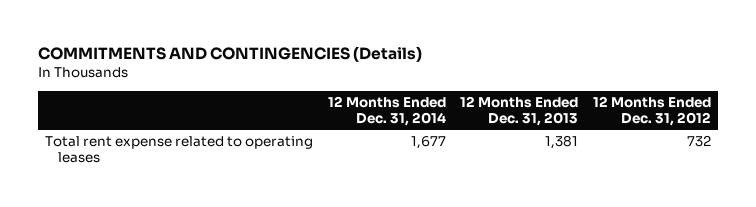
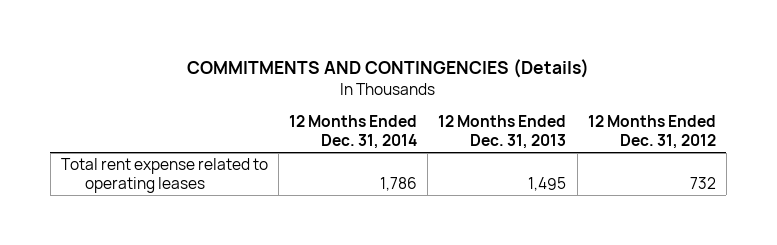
[410,135,446,149] 1,677 -> [380,177,418,192] 1,786
[545,134,579,149] 1,381 -> [528,177,567,192] 1,495

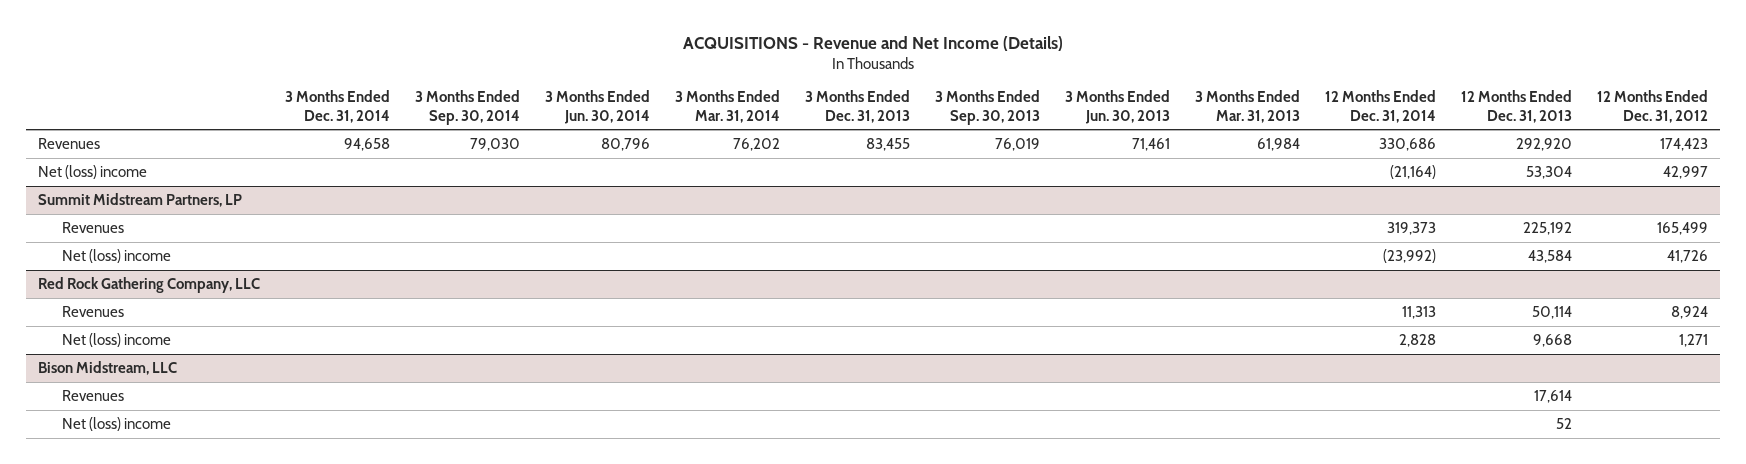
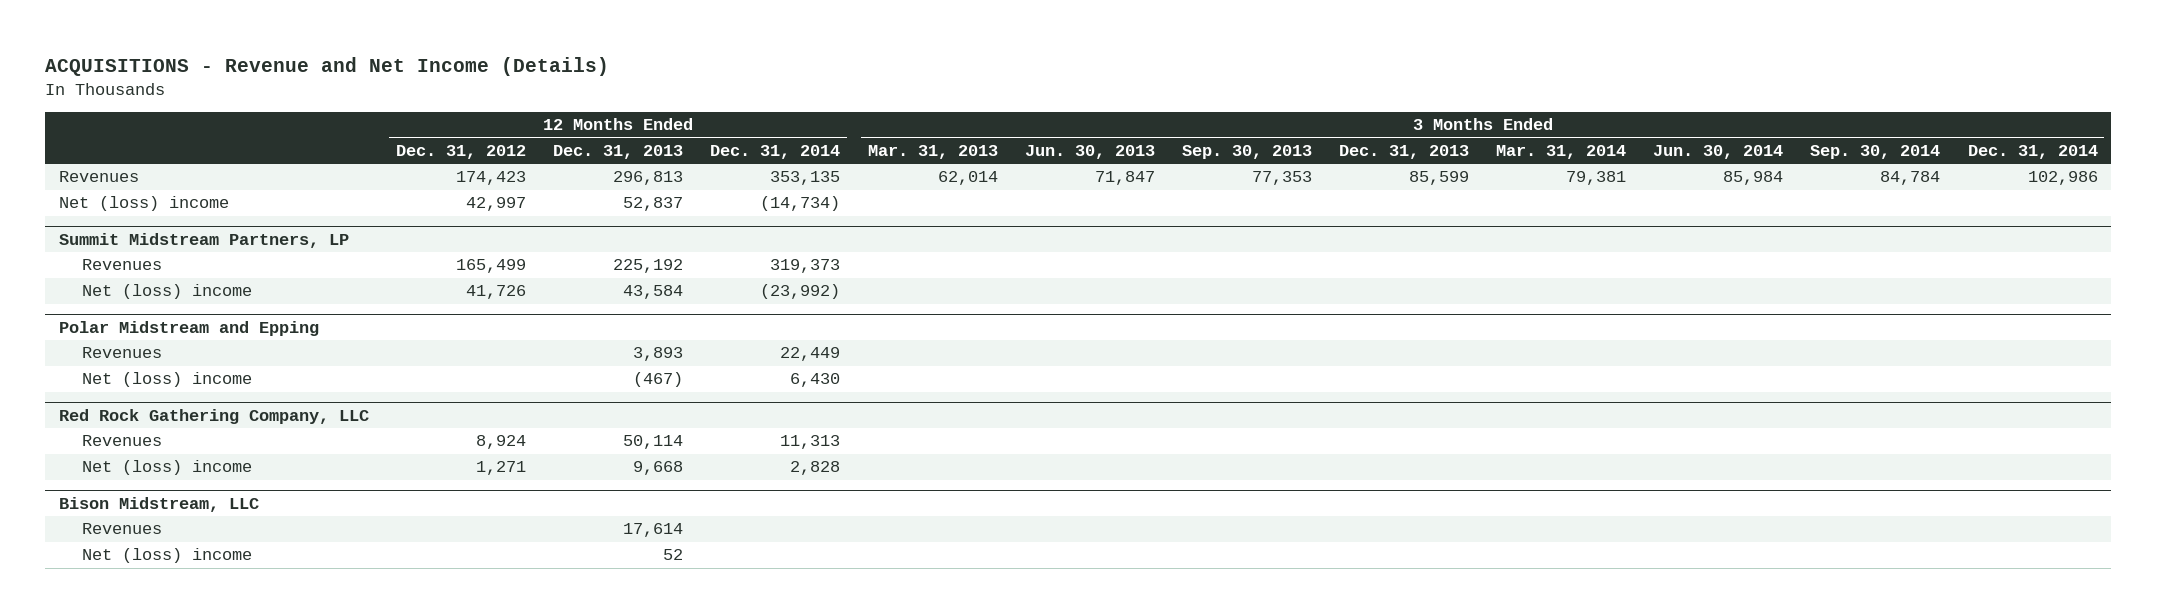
[344,137,391,151] 94,658 -> [2027,171,2098,186] 102,986
[470,137,521,151] 79,030 -> [1880,171,1941,186] 84,784
[600,137,650,151] 80,796 -> [1723,171,1784,186] 85,984
[732,137,780,151] 76,202 -> [1566,171,1627,186] 79,381
[865,137,910,151] 83,455 -> [1408,171,1469,186] 85,599
[994,137,1040,151] 76,019 -> [1251,171,1312,186] 77,353
[1131,137,1170,151] 71,461 -> [1094,171,1155,186] 71,847
[1256,137,1300,151] 61,984 -> [937,171,998,186] 62,014
[1378,137,1436,151] 330,686 -> [770,171,841,186] 353,135
[1515,137,1572,151] 292,920 -> [613,171,684,186] 296,813
[1389,164,1436,179] (21,164) -> [760,196,841,212] (14,734)
[1525,165,1572,179] 53,304 -> [623,197,684,212] 52,837
none -> [59,320,320,336] Polar Midstream and Epping
none -> [82,347,163,359] Revenues
none -> [82,372,253,388] Net (loss) income

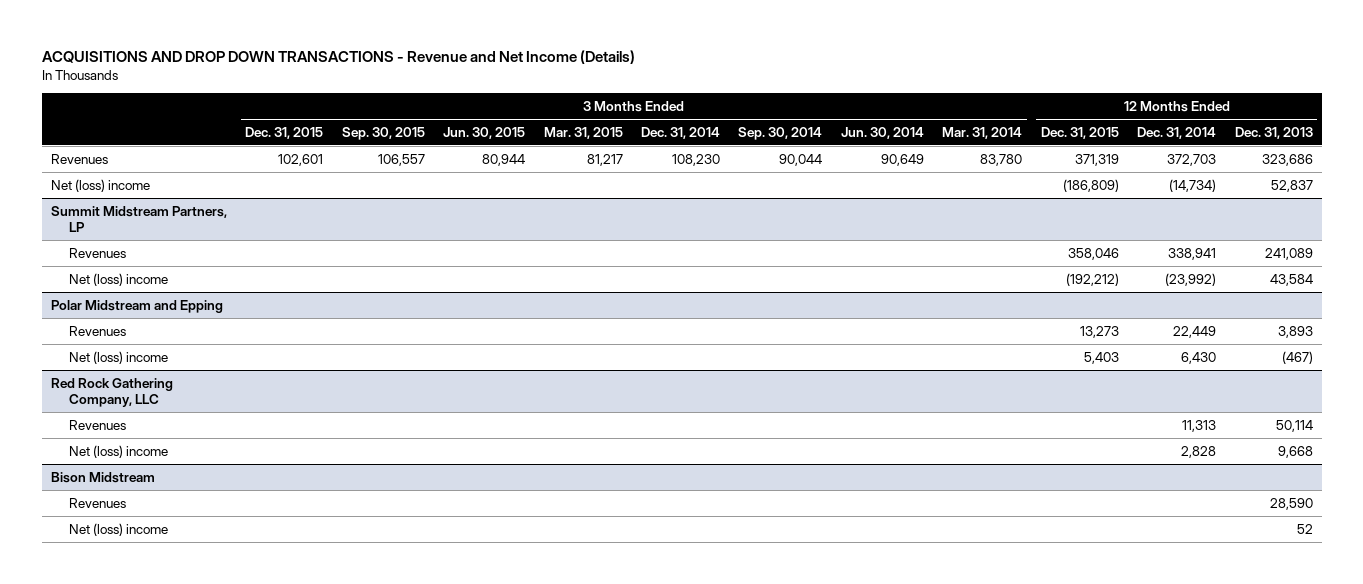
[45,56,610,76] ACQUISITIONS - Revenue and Net Income (Details) -> [41,50,635,65] ACQUISITIONS AND DROP DOWN TRANSACTIONS - Revenue and Net Income (Details)
[396,145,527,160] Dec. 31, 2012 -> none
[867,145,998,160] Mar. 31, 2013 -> none
[1024,145,1155,160] Jun. 30, 2013 -> none
[1181,145,1312,160] Sep. 30, 2013 -> none
[1338,145,1469,160] Dec. 31, 2013 -> none
none -> [245,126,324,139] Dec. 31, 2015
none -> [341,126,425,140] Sep. 30, 2015
none -> [443,126,526,139] Jun. 30, 2015
none -> [543,126,623,139] Mar. 31, 2015
none -> [1040,126,1119,139] Dec. 31, 2015
[613,171,684,186] 296,813 -> [1261,153,1313,166] 323,686
[770,171,841,186] 353,135 -> [1167,153,1217,166] 372,703
[1566,171,1627,186] 79,381 -> [980,153,1023,166] 83,780
[1723,171,1784,186] 85,984 -> [880,153,924,166] 90,649
[1880,171,1941,186] 84,784 -> [779,153,823,166] 90,044
[2027,171,2098,186] 102,986 -> [672,153,721,166] 108,230
[613,259,684,274] 225,192 -> [1264,247,1313,260] 241,089
[770,259,841,274] 319,373 -> [1168,247,1217,260] 338,941
[59,496,260,512] Bison Midstream, LLC -> [50,471,155,483] Bison Midstream
[623,523,684,538] 17,614 -> [1269,497,1313,510] 28,590

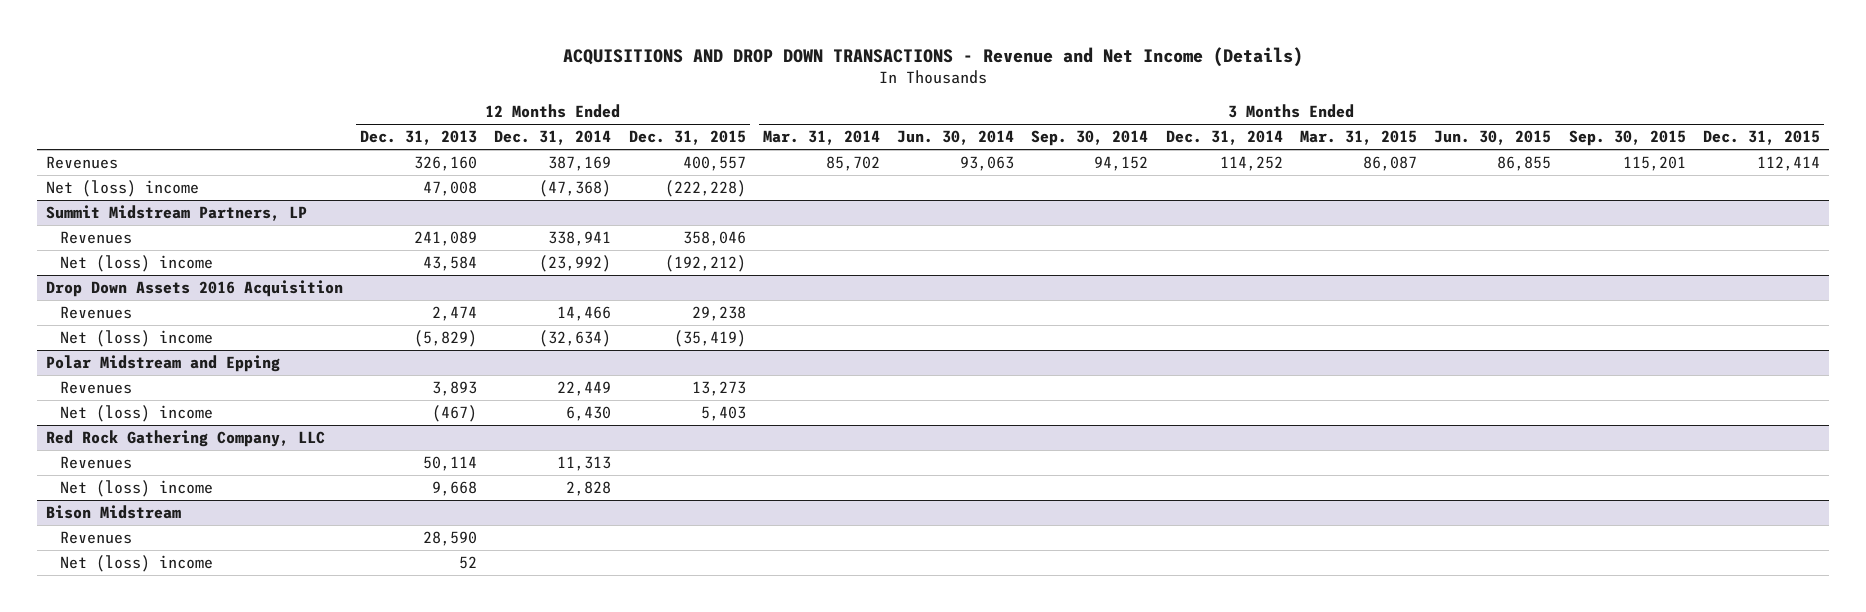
[278,153,324,166] 102,601 -> [1757,156,1821,172] 112,414
[377,153,425,166] 106,557 -> [1622,156,1686,172] 115,201
[482,153,526,166] 80,944 -> [1497,156,1552,172] 86,855
[586,153,623,166] 81,217 -> [1363,156,1418,172] 86,087
[672,153,721,166] 108,230 -> [1219,156,1283,172] 114,252
[779,153,823,166] 90,044 -> [1094,156,1149,172] 94,152
[880,153,924,166] 90,649 -> [960,156,1015,172] 93,063
[980,153,1023,166] 83,780 -> [825,156,880,172] 85,702
[1074,153,1119,166] 371,319 -> [682,156,746,172] 400,557
[1167,153,1217,166] 372,703 -> [548,156,612,172] 387,169
[1261,153,1313,166] 323,686 -> [413,156,477,172] 326,160
[1062,178,1119,192] (186,809) -> [664,180,746,198] (222,228)
[1169,178,1217,192] (14,734) -> [539,180,612,198] (47,368)
[1270,179,1313,192] 52,837 -> [422,181,477,197] 47,008
none -> [45,280,343,298] Drop Down Assets 2016 Acquisition
none -> [59,306,132,320] Revenues
none -> [59,330,213,348] Net (loss) income

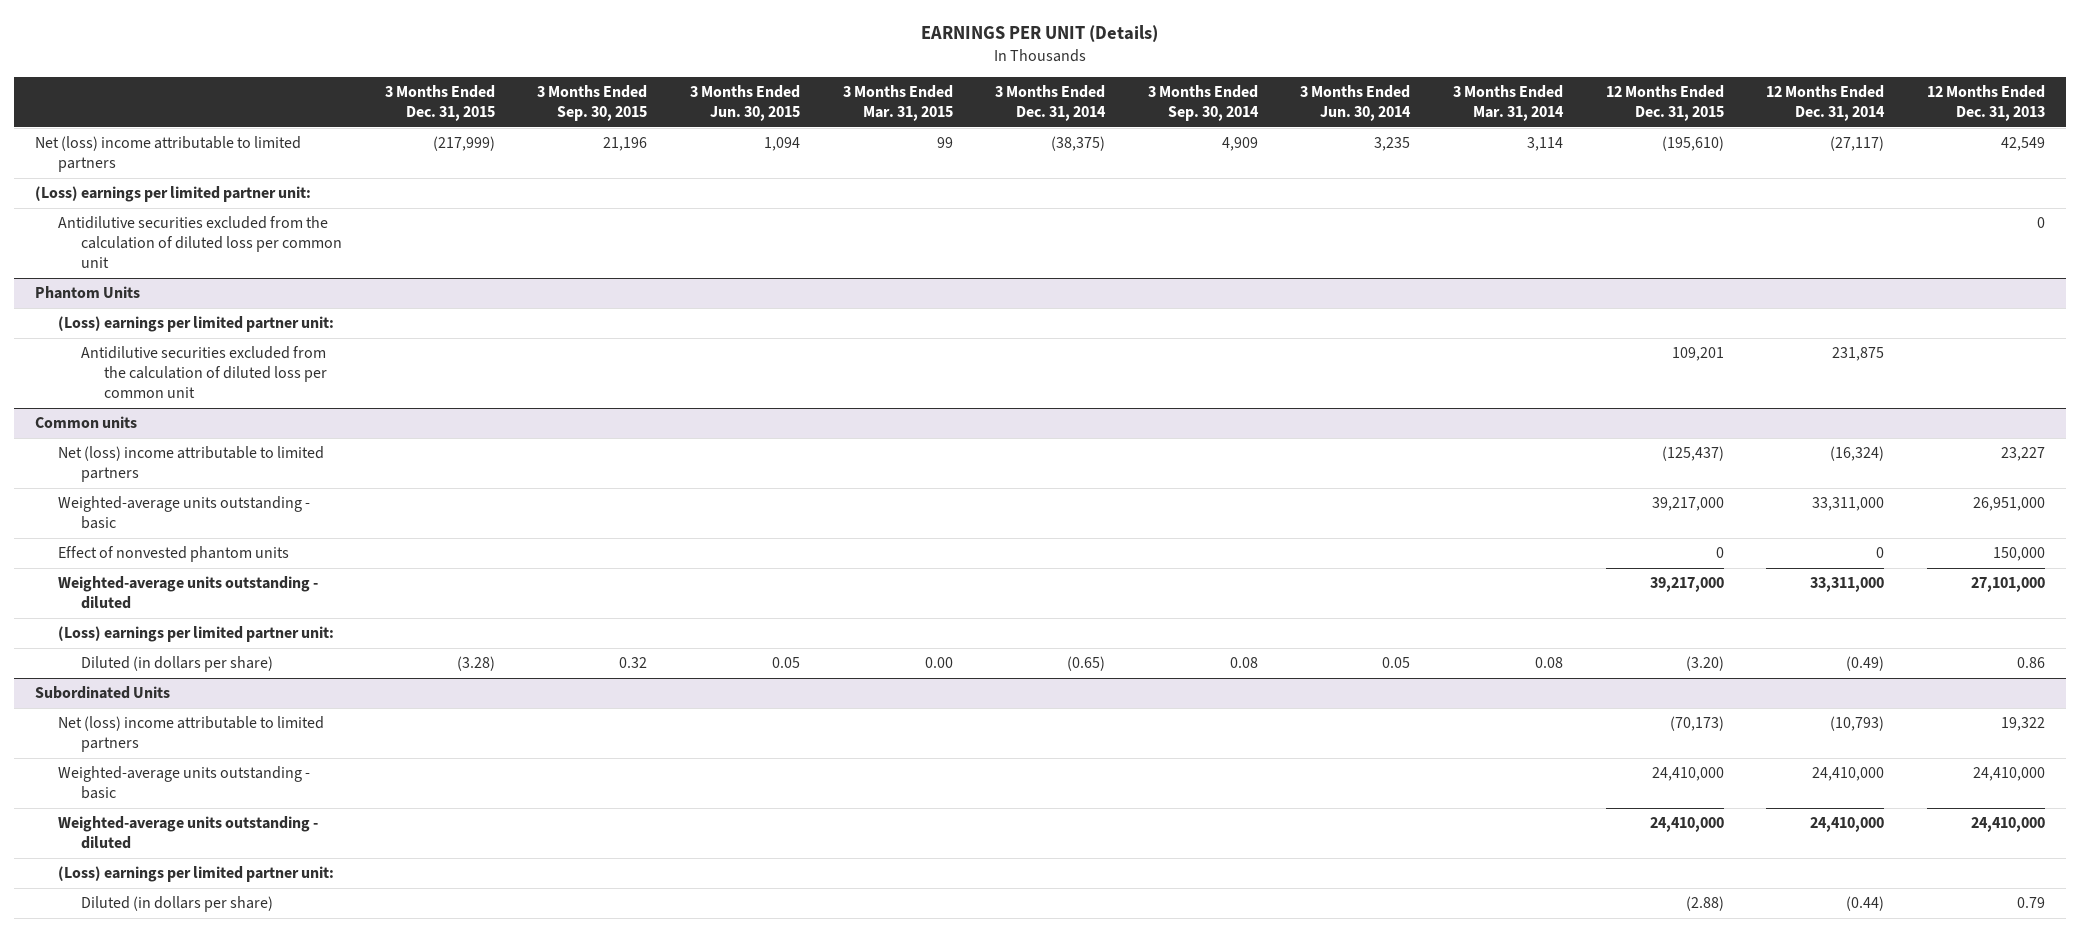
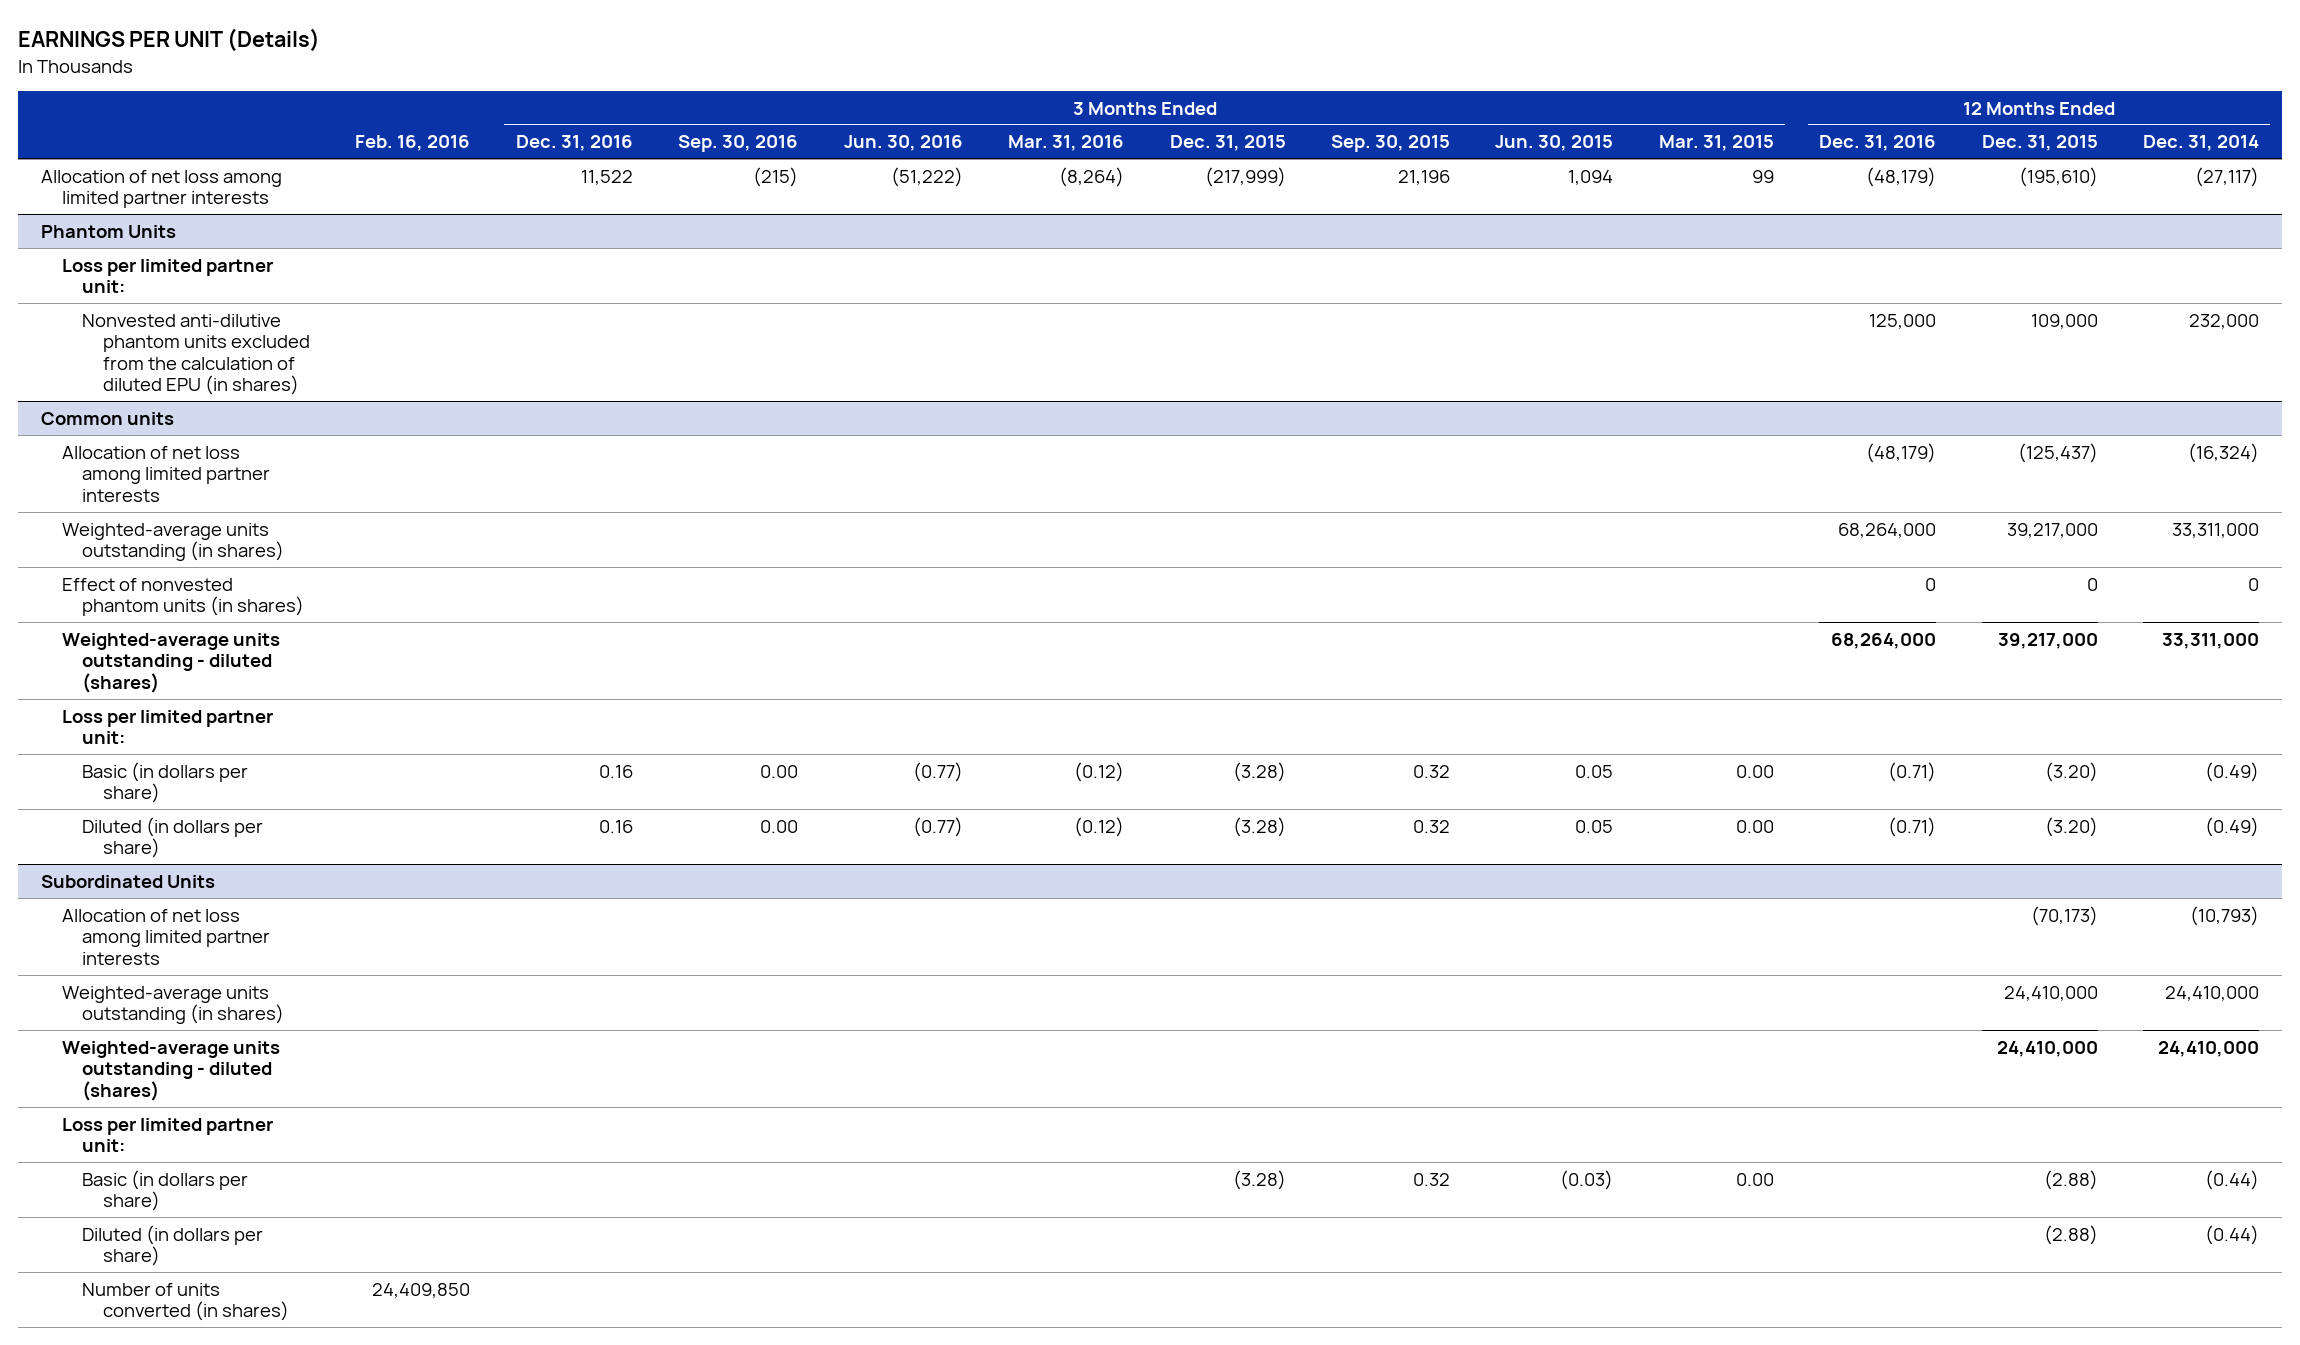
[995,85,1107,122] 3 Months Ended Dec. 31, 2014 -> none
[1147,85,1259,122] 3 Months Ended Sep. 30, 2014 -> none
[1300,85,1412,122] 3 Months Ended Jun. 30, 2014 -> none
[1453,85,1565,122] 3 Months Ended Mar. 31, 2014 -> none
[1927,85,2046,122] 12 Months Ended Dec. 31, 2013 -> none
none -> [355,135,471,152] Feb. 16, 2016
none -> [515,135,633,152] Dec. 31, 2016
none -> [678,135,799,153] Sep. 30, 2016
none -> [843,135,963,152] Jun. 30, 2016
none -> [1008,135,1125,152] Mar. 31, 2016
none -> [1819,135,1937,152] Dec. 31, 2016
[35,186,312,203] (Loss) earnings per limited partner unit: -> none
[58,216,342,269] Antidilutive securities excluded from the calculation of diluted loss per common unit -> none
[35,136,302,173] Net (loss) income attributable to limited partners -> [41,169,283,209] Allocation of net loss among limited partner interests
[58,316,335,333] (Loss) earnings per limited partner unit: -> [61,258,273,294] Loss per limited partner unit:
[80,346,327,399] Antidilutive securities excluded from the calculation of diluted loss per common unit -> [82,313,310,396] Nonvested anti-dilutive phantom units excluded from the calculation of diluted EPU (in shares)
[1671,347,1724,362] 109,201 -> [2030,313,2098,329] 109,000
[1832,347,1885,362] 231,875 -> [2189,313,2260,329] 232,000
[58,446,325,483] Net (loss) income attributable to limited partners -> [61,445,271,502] Allocation of net loss among limited partner interests
[58,496,311,530] Weighted-average units outstanding - basic -> [61,522,285,562] Weighted-average units outstanding (in shares)
[58,546,290,563] Effect of nonvested phantom units -> [61,577,305,617] Effect of nonvested phantom units (in shares)
[58,576,319,610] Weighted-average units outstanding - diluted -> [61,632,280,693] Weighted-average units outstanding - diluted (shares)
[58,626,335,643] (Loss) earnings per limited partner unit: -> [61,709,273,745] Loss per limited partner unit:
none -> [82,761,249,804] Basic (in dollars per share)
[58,716,325,753] Net (loss) income attributable to limited partners -> [61,908,271,965] Allocation of net loss among limited partner interests
[58,766,311,800] Weighted-average units outstanding - basic -> [61,985,285,1025] Weighted-average units outstanding (in shares)
[58,816,319,850] Weighted-average units outstanding - diluted -> [61,1040,280,1101] Weighted-average units outstanding - diluted (shares)
[58,866,335,883] (Loss) earnings per limited partner unit: -> [61,1117,273,1153] Loss per limited partner unit:
none -> [82,1169,249,1212] Basic (in dollars per share)
none -> [82,1282,289,1322] Number of units converted (in shares)

